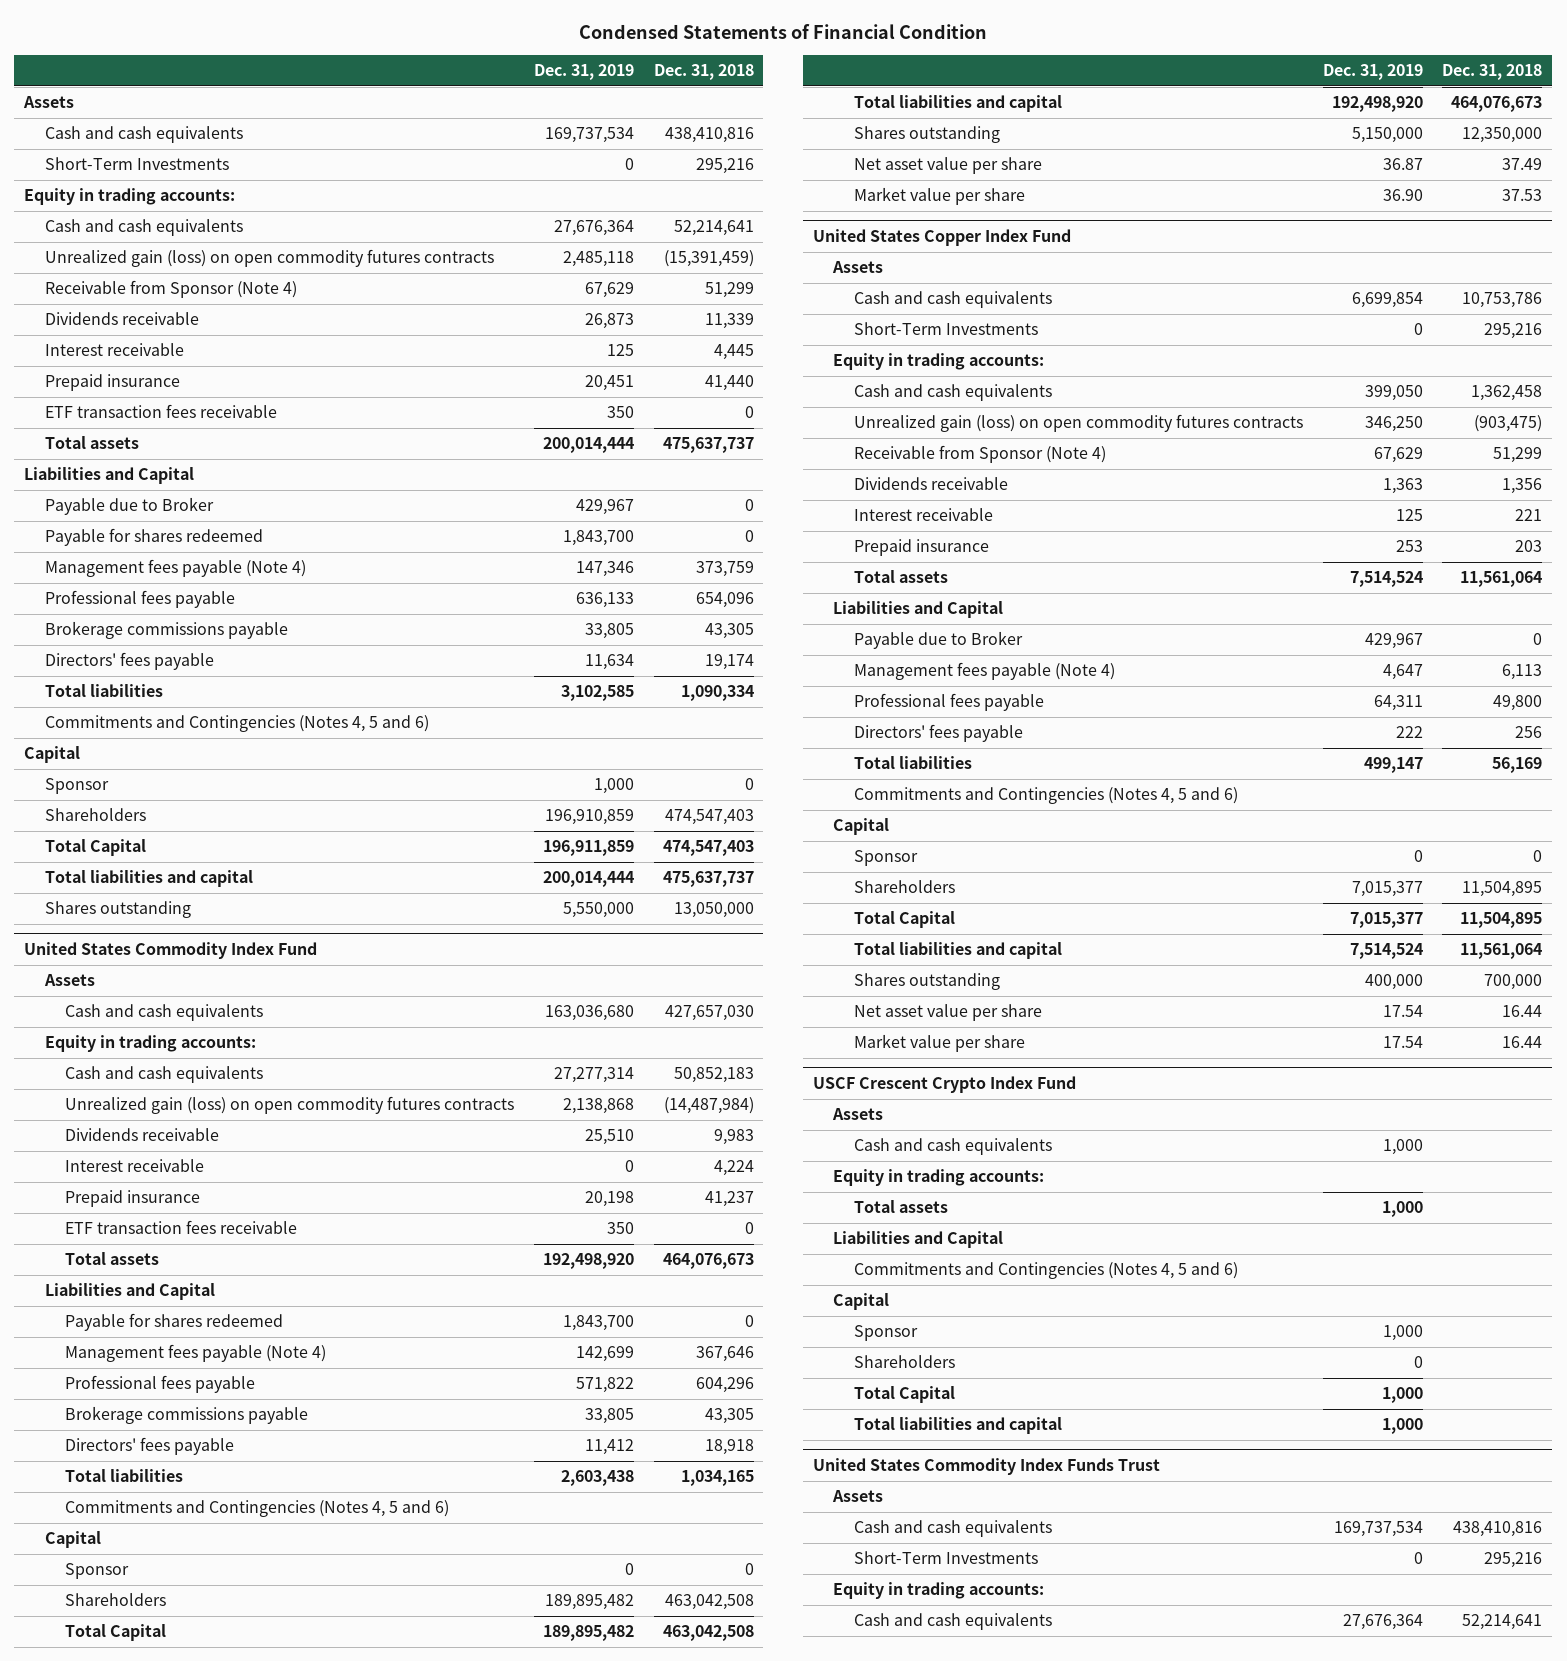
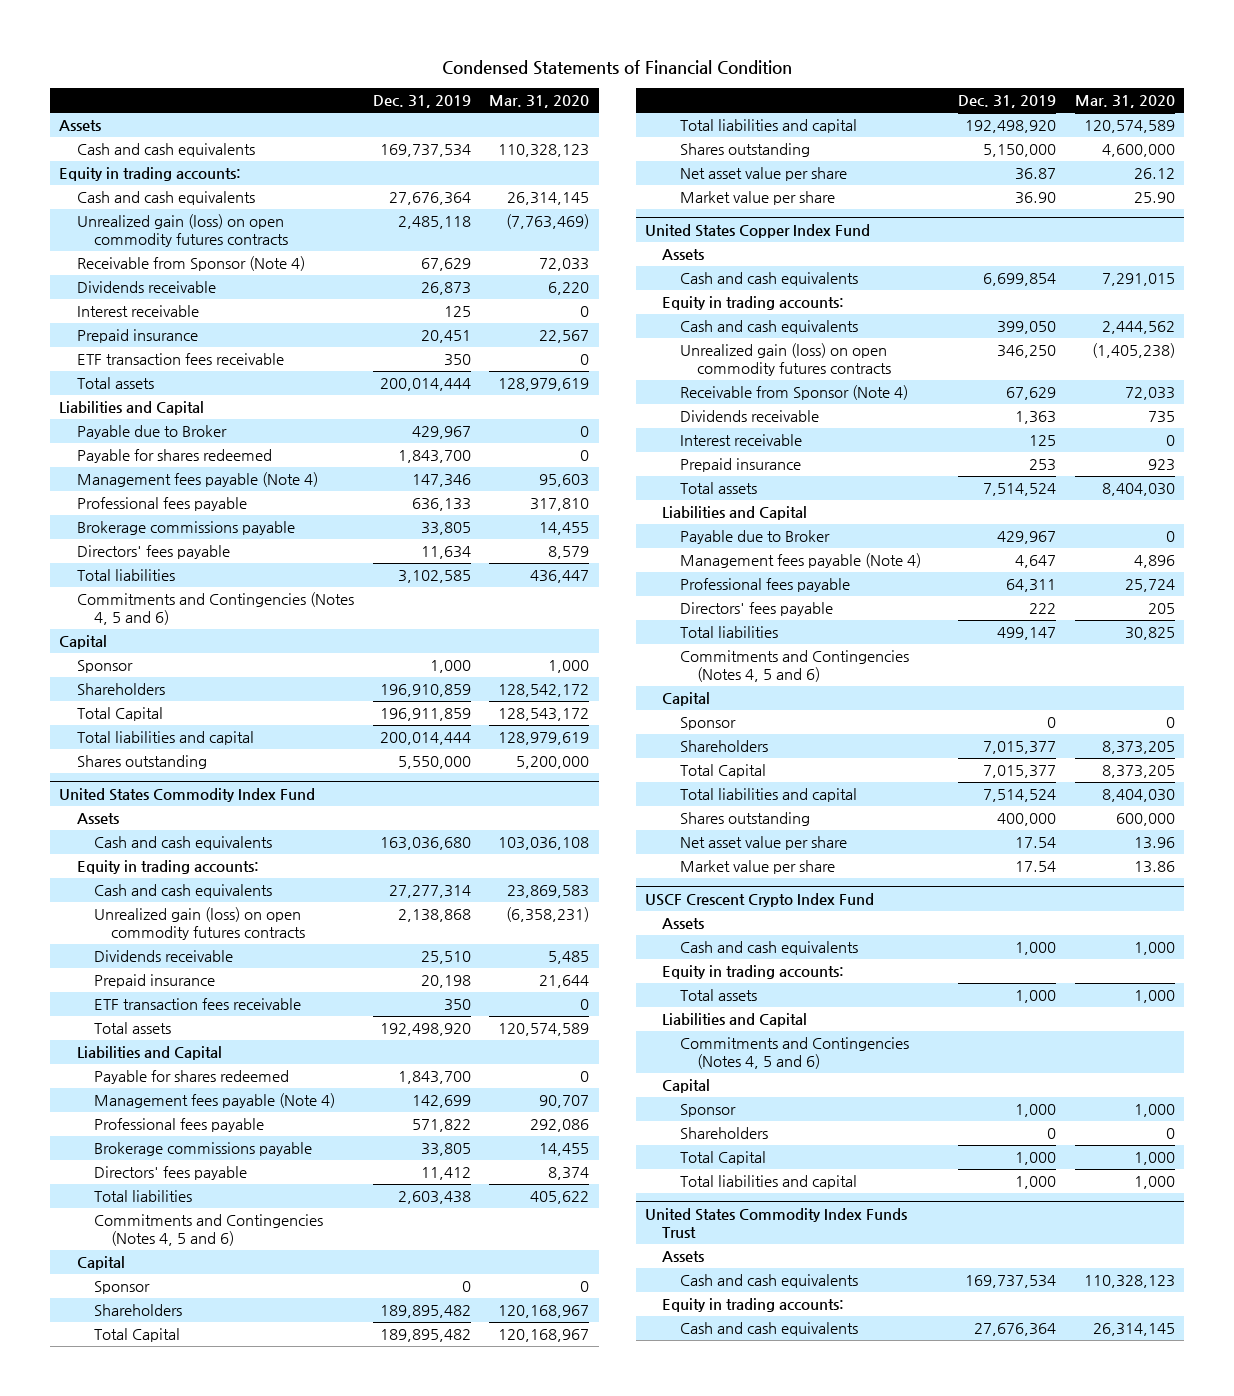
[653,63,754,80] Dec. 31, 2018 -> none
none -> [489,95,590,109] Mar. 31, 2020
[44,157,229,171] Short-Term Investments -> none
[64,1159,204,1173] Interest receivable -> none
[853,322,1038,336] Short-Term Investments -> none
[853,1551,1038,1565] Short-Term Investments -> none

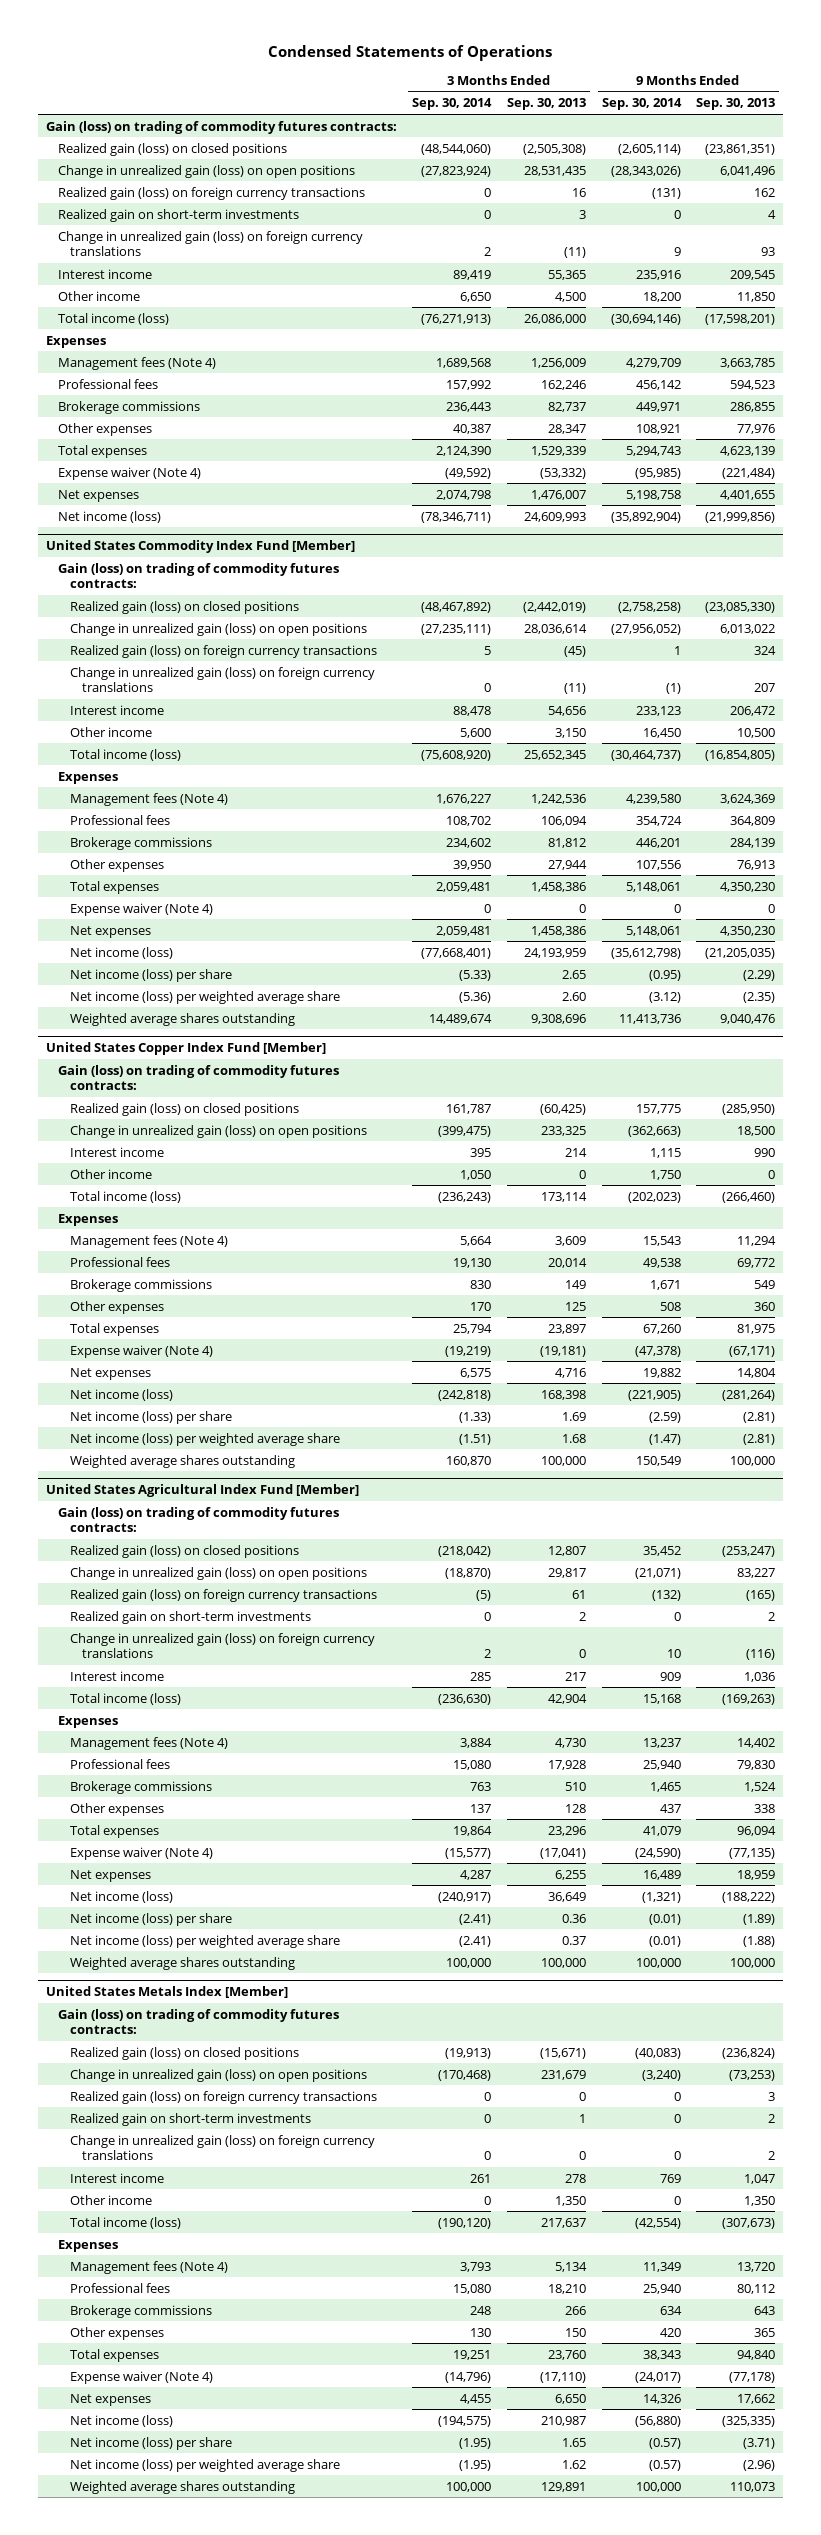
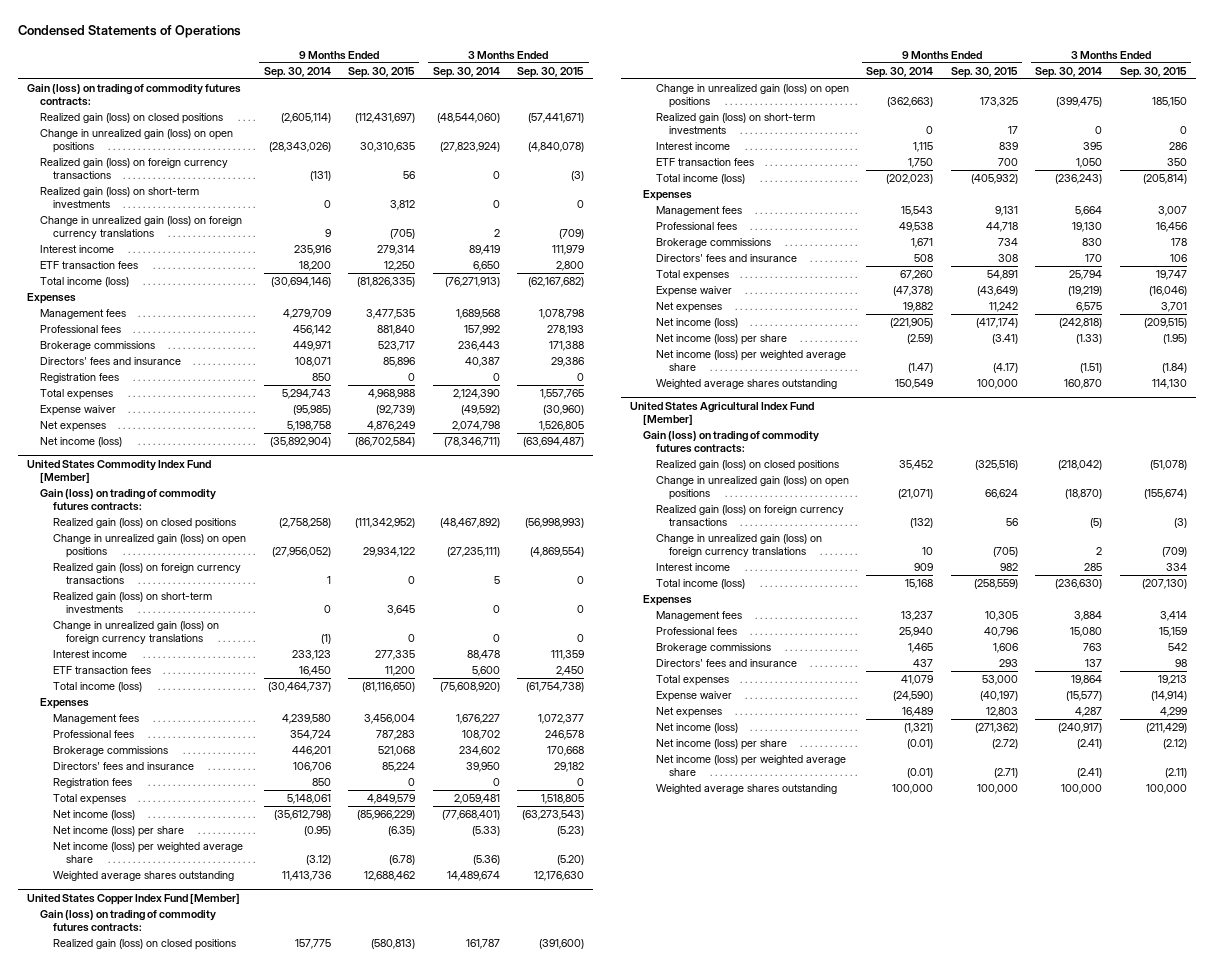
[506,98,586,111] Sep. 30, 2013 -> none
[696,98,776,111] Sep. 30, 2013 -> none
none -> [348,66,416,78] Sep. 30, 2015
none -> [517,66,585,78] Sep. 30, 2015
[57,208,299,222] Realized gain on short-term investments -> [39,187,199,209] Realized gain (loss) on short-term investments
[57,290,140,301] Other income -> [39,261,138,270] ETF transaction fees
[57,356,216,370] Management fees (Note 4) -> [39,309,126,320] Management fees
[57,422,152,436] Other expenses -> none
none -> [39,357,181,366] Directors' fees and insurance
none -> [39,373,119,384] Registration fees
[57,466,201,480] Expense waiver (Note 4) -> [39,405,116,417] Expense waiver
none -> [52,592,212,614] Realized gain (loss) on short-term investments
[69,726,152,737] Other income -> [52,666,151,675] ETF transaction fees
[69,792,228,806] Management fees (Note 4) -> [52,714,139,725] Management fees
[69,858,164,872] Other expenses -> none
none -> [52,762,194,771] Directors' fees and insurance
none -> [52,778,132,789] Registration fees
[69,902,213,916] Expense waiver (Note 4) -> none
[69,925,151,938] Net expenses -> none
none -> [655,113,815,135] Realized gain (loss) on short-term investments
[69,1168,152,1179] Other income -> [655,158,754,167] ETF transaction fees
[69,1234,228,1248] Management fees (Note 4) -> [655,206,742,217] Management fees
[69,1300,164,1314] Other expenses -> [655,254,797,263] Directors' fees and insurance
[69,1344,213,1358] Expense waiver (Note 4) -> [655,286,732,298] Expense waiver
[69,1610,311,1624] Realized gain on short-term investments -> none
[69,1736,228,1750] Management fees (Note 4) -> [655,611,742,622] Management fees
[69,1802,164,1816] Other expenses -> [655,659,797,668] Directors' fees and insurance
[69,1846,213,1860] Expense waiver (Note 4) -> [655,691,732,703] Expense waiver
[45,1986,288,1999] United States Metals Index [Member] -> none
[57,2008,339,2035] Gain (loss) on trading of commodity futures contracts: -> none
[69,2046,299,2060] Realized gain (loss) on closed positions -> none
[69,2068,367,2082] Change in unrealized gain (loss) on open positions -> none
[69,2090,377,2104] Realized gain (loss) on foreign currency transactions -> none
[69,2112,311,2126] Realized gain on short-term investments -> none
[69,2134,375,2161] Change in unrealized gain (loss) on foreign currency translations -> none
[69,2172,164,2183] Interest income -> none
[69,2194,152,2205] Other income -> none
[69,2216,181,2229] Total income (loss) -> none
[57,2239,118,2252] Expenses -> none
[69,2260,228,2274] Management fees (Note 4) -> none
[69,2282,170,2293] Professional fees -> none
[69,2304,212,2318] Brokerage commissions -> none
[69,2326,164,2340] Other expenses -> none
[69,2348,159,2362] Total expenses -> none
[69,2370,213,2384] Expense waiver (Note 4) -> none
[69,2393,151,2406] Net expenses -> none
[69,2414,173,2427] Net income (loss) -> none
[69,2436,232,2450] Net income (loss) per share -> none
[69,2458,340,2472] Net income (loss) per weighted average share -> none
[69,2480,295,2494] Weighted average shares outstanding -> none

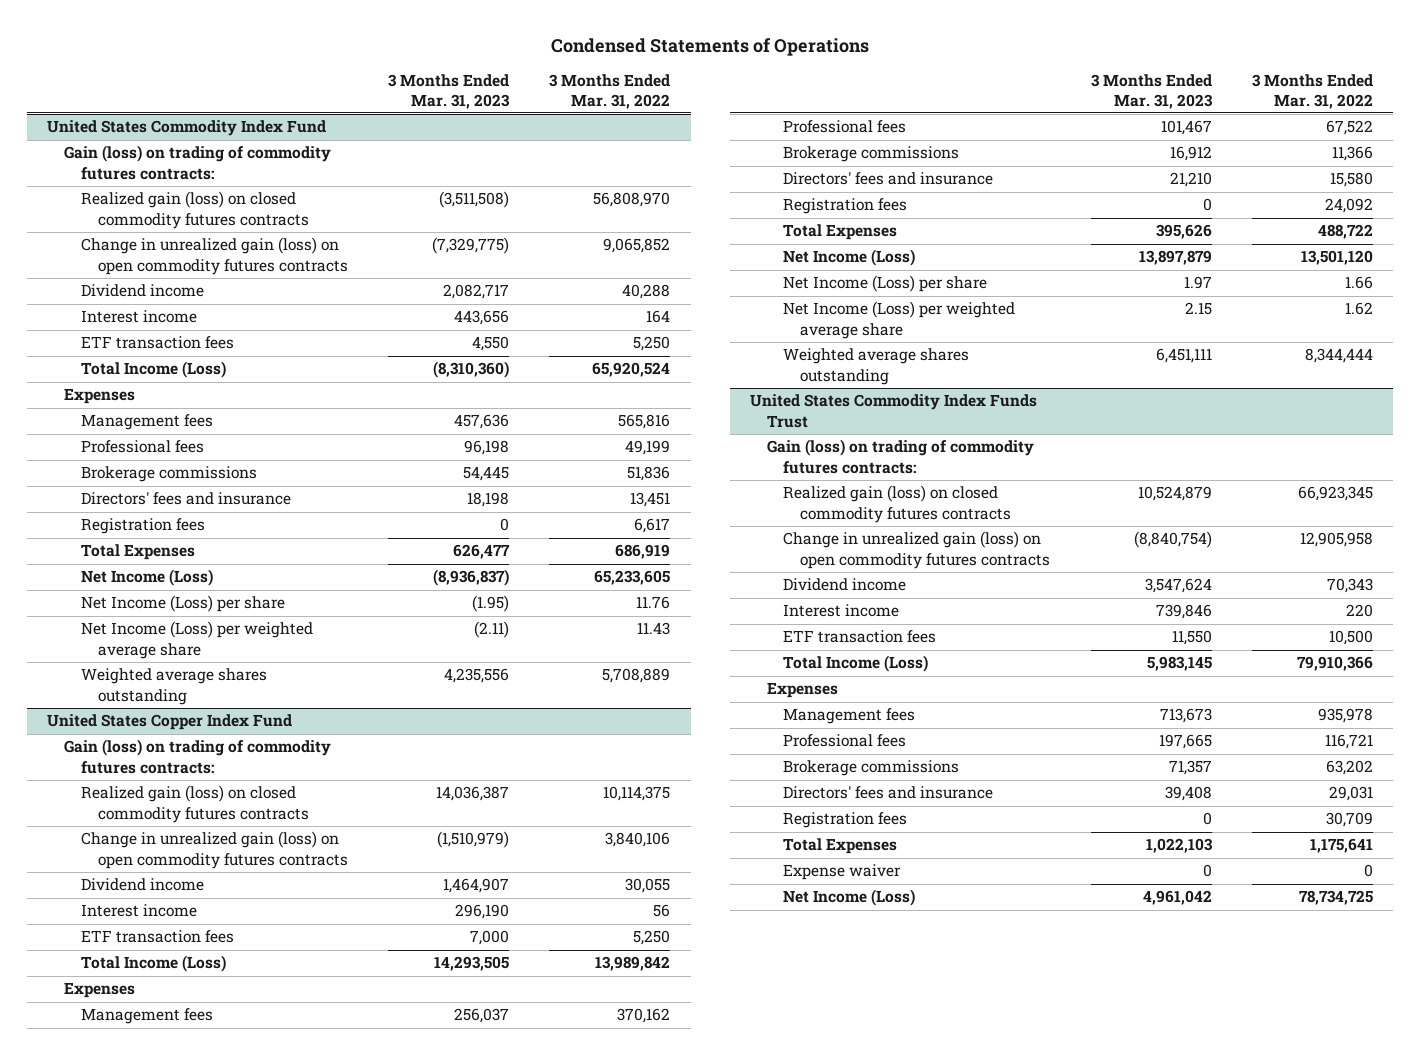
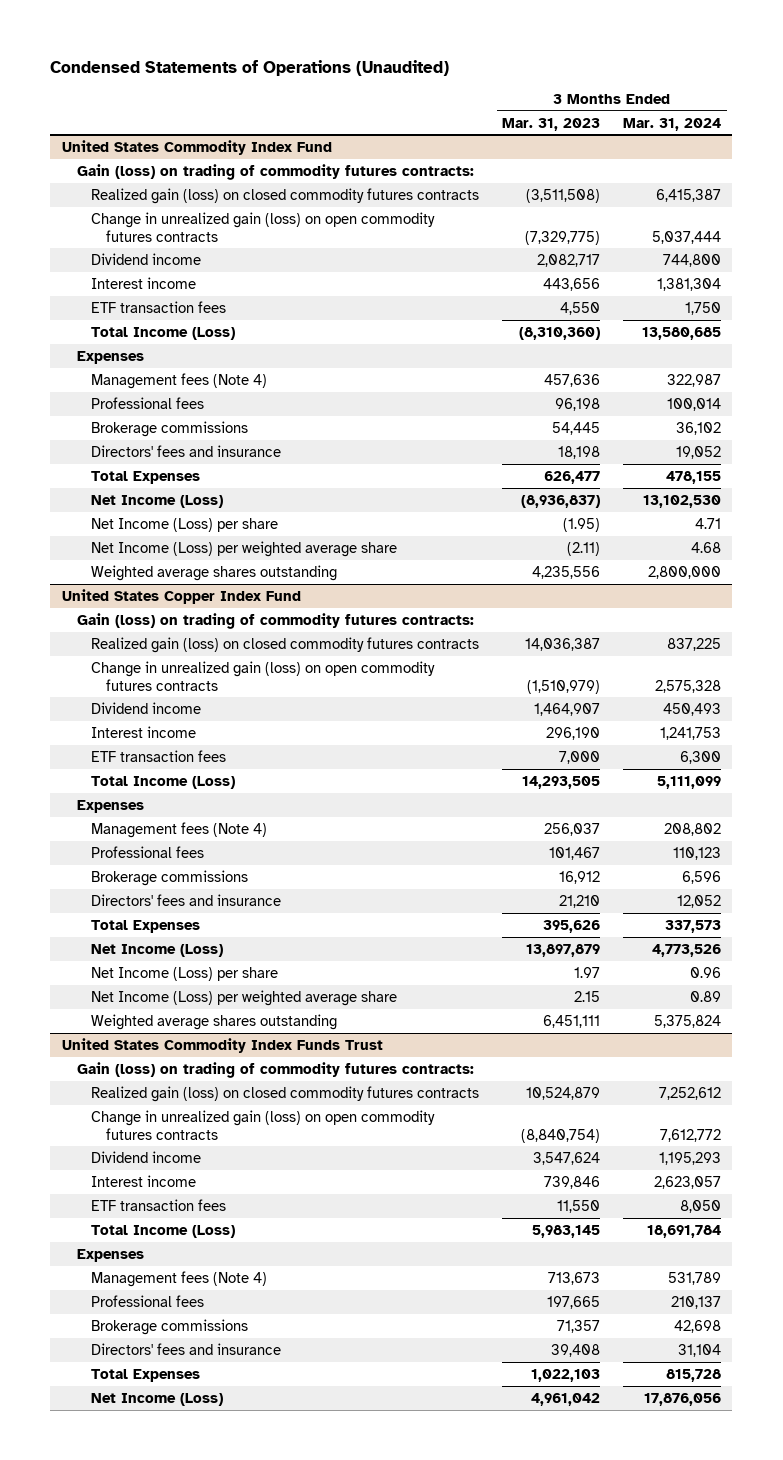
[551,37,870,56] Condensed Statements of Operations -> [50,59,450,76] Condensed Statements of Operations (Unaudited)
[549,73,671,109] 3 Months Ended Mar. 31, 2022 -> none
none -> [623,117,722,131] Mar. 31, 2024
[80,414,213,431] Management fees -> [91,372,268,389] Management fees (Note 4)
[80,518,205,535] Registration fees -> none
[80,1008,213,1025] Management fees -> [91,821,268,838] Management fees (Note 4)
[783,198,908,215] Registration fees -> none
[783,708,916,725] Management fees -> [91,1270,268,1287] Management fees (Note 4)
[783,812,908,829] Registration fees -> none
[783,864,902,881] Expense waiver -> none

